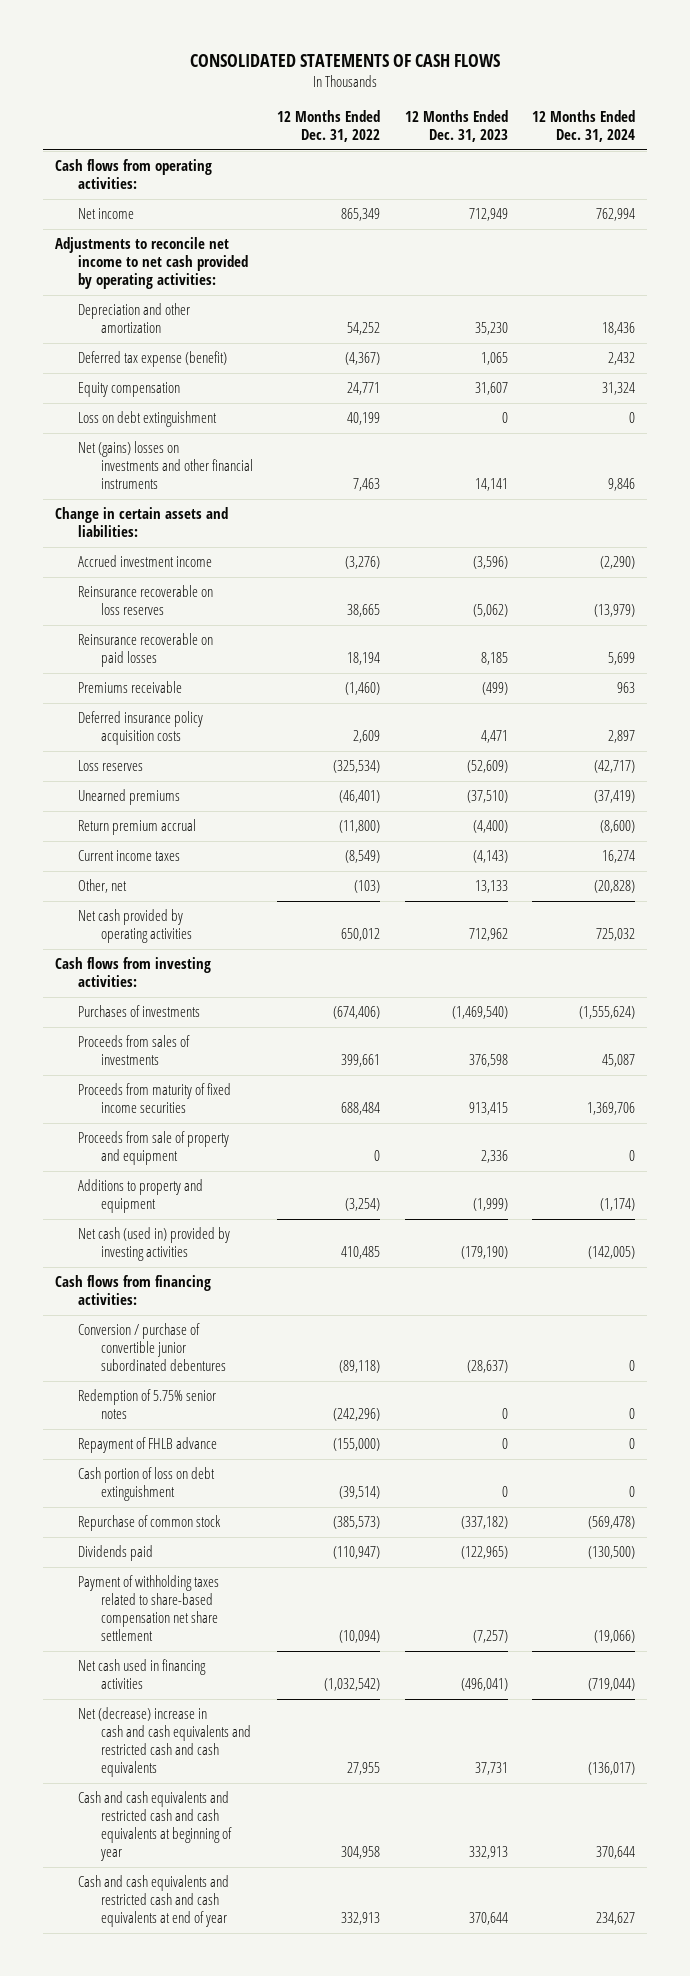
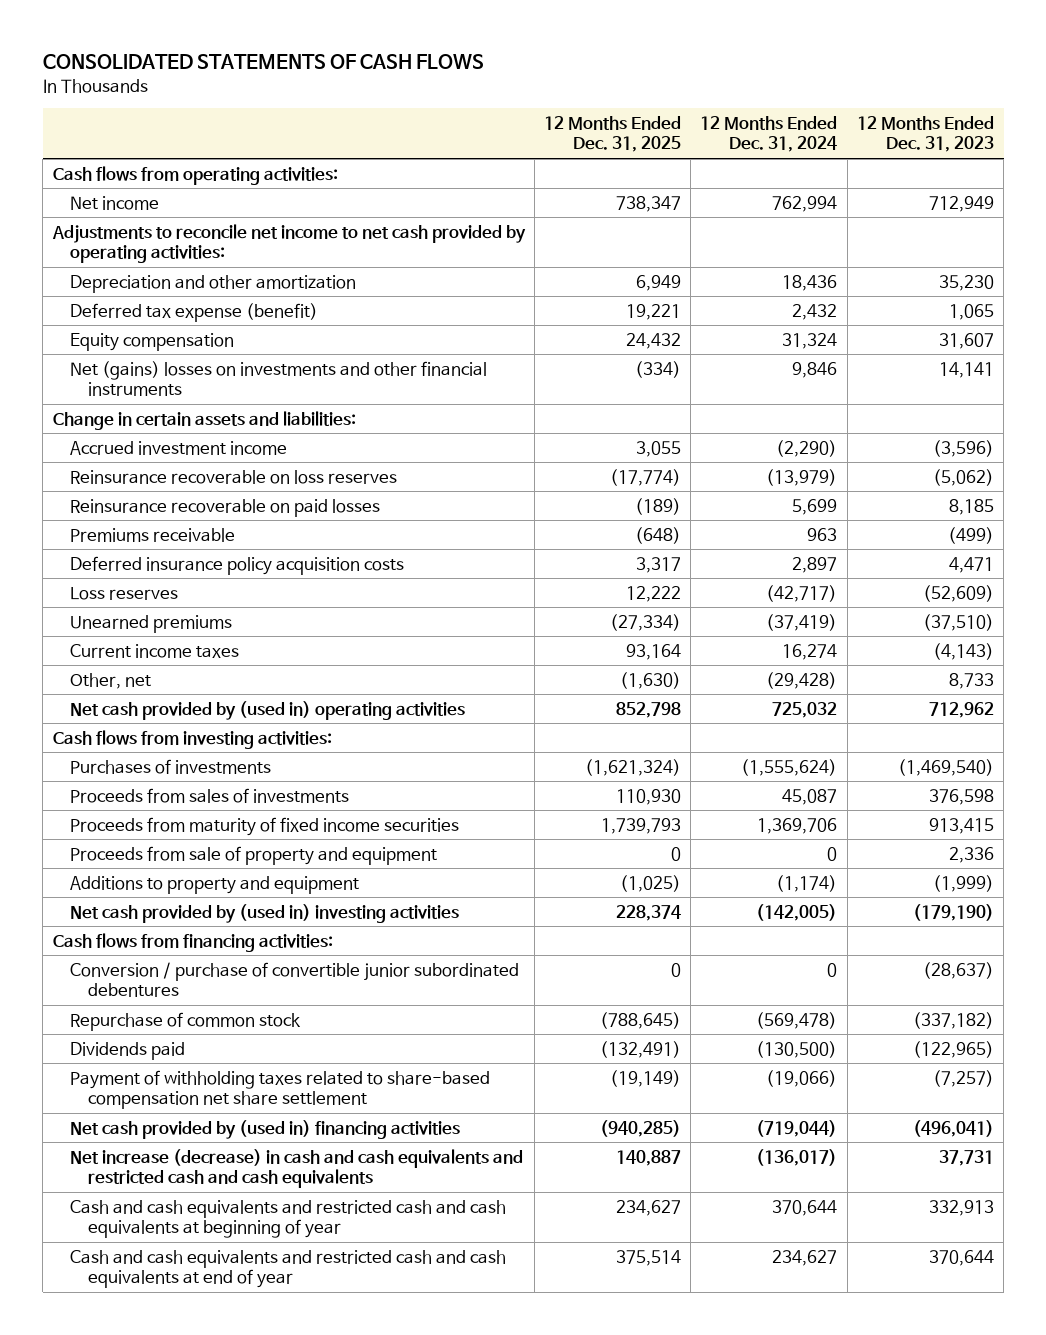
[277,110,381,143] 12 Months Ended Dec. 31, 2022 -> none
none -> [543,116,681,153] 12 Months Ended Dec. 31, 2025
[78,411,218,428] Loss on debt extinguishment -> none
[78,819,197,836] Return premium accrual -> none
[474,880,508,894] 13,133 -> [948,672,994,689] 8,733
[593,880,635,894] (20,828) -> [766,671,838,689] (29,428)
[78,909,192,944] Net cash provided by operating activities -> [70,700,466,720] Net cash provided by (used in) operating activities
[78,1227,231,1262] Net cash (used in) provided by investing activities -> [70,903,460,923] Net cash provided by (used in) investing activities
[78,1389,217,1420] Redemption of 5.75% senior notes -> none
[78,1437,218,1454] Repayment of FHLB advance -> none
[78,1467,216,1502] Cash portion of loss on debt extinguishment -> none
[78,1659,207,1690] Net cash used in financing activities -> [70,1119,461,1139] Net cash provided by (used in) financing activities
[78,1707,251,1778] Net (decrease) increase in cash and cash equivalents and restricted cash and cash equivalents -> [70,1148,524,1188] Net increase (decrease) in cash and cash equivalents and restricted cash and cash equivalents

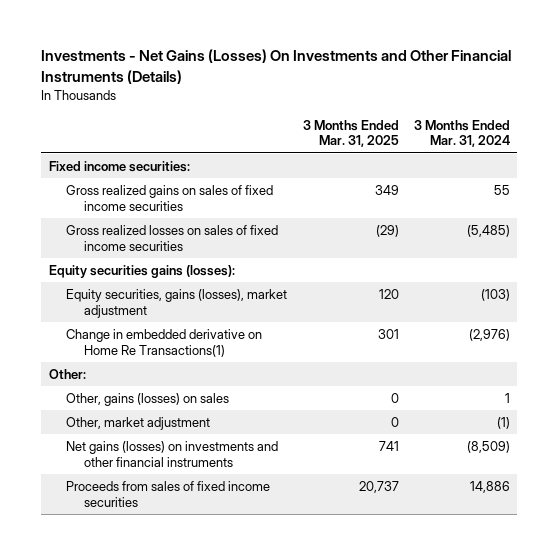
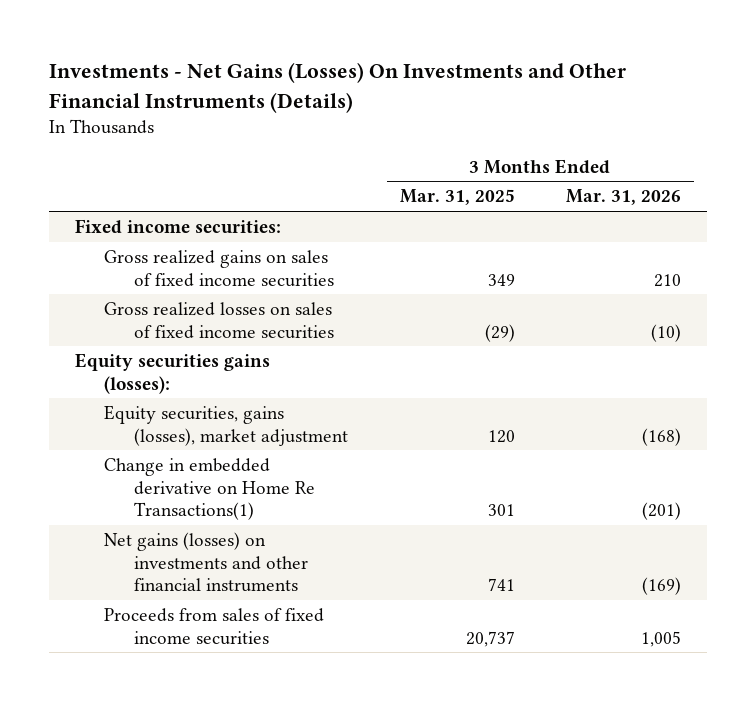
[413,119,510,148] 3 Months Ended Mar. 31, 2024 -> none
none -> [566,189,682,206] Mar. 31, 2026
[48,368,86,379] Other: -> none
[66,392,230,406] Other, gains (losses) on sales -> none
[66,416,211,430] Other, market adjustment -> none

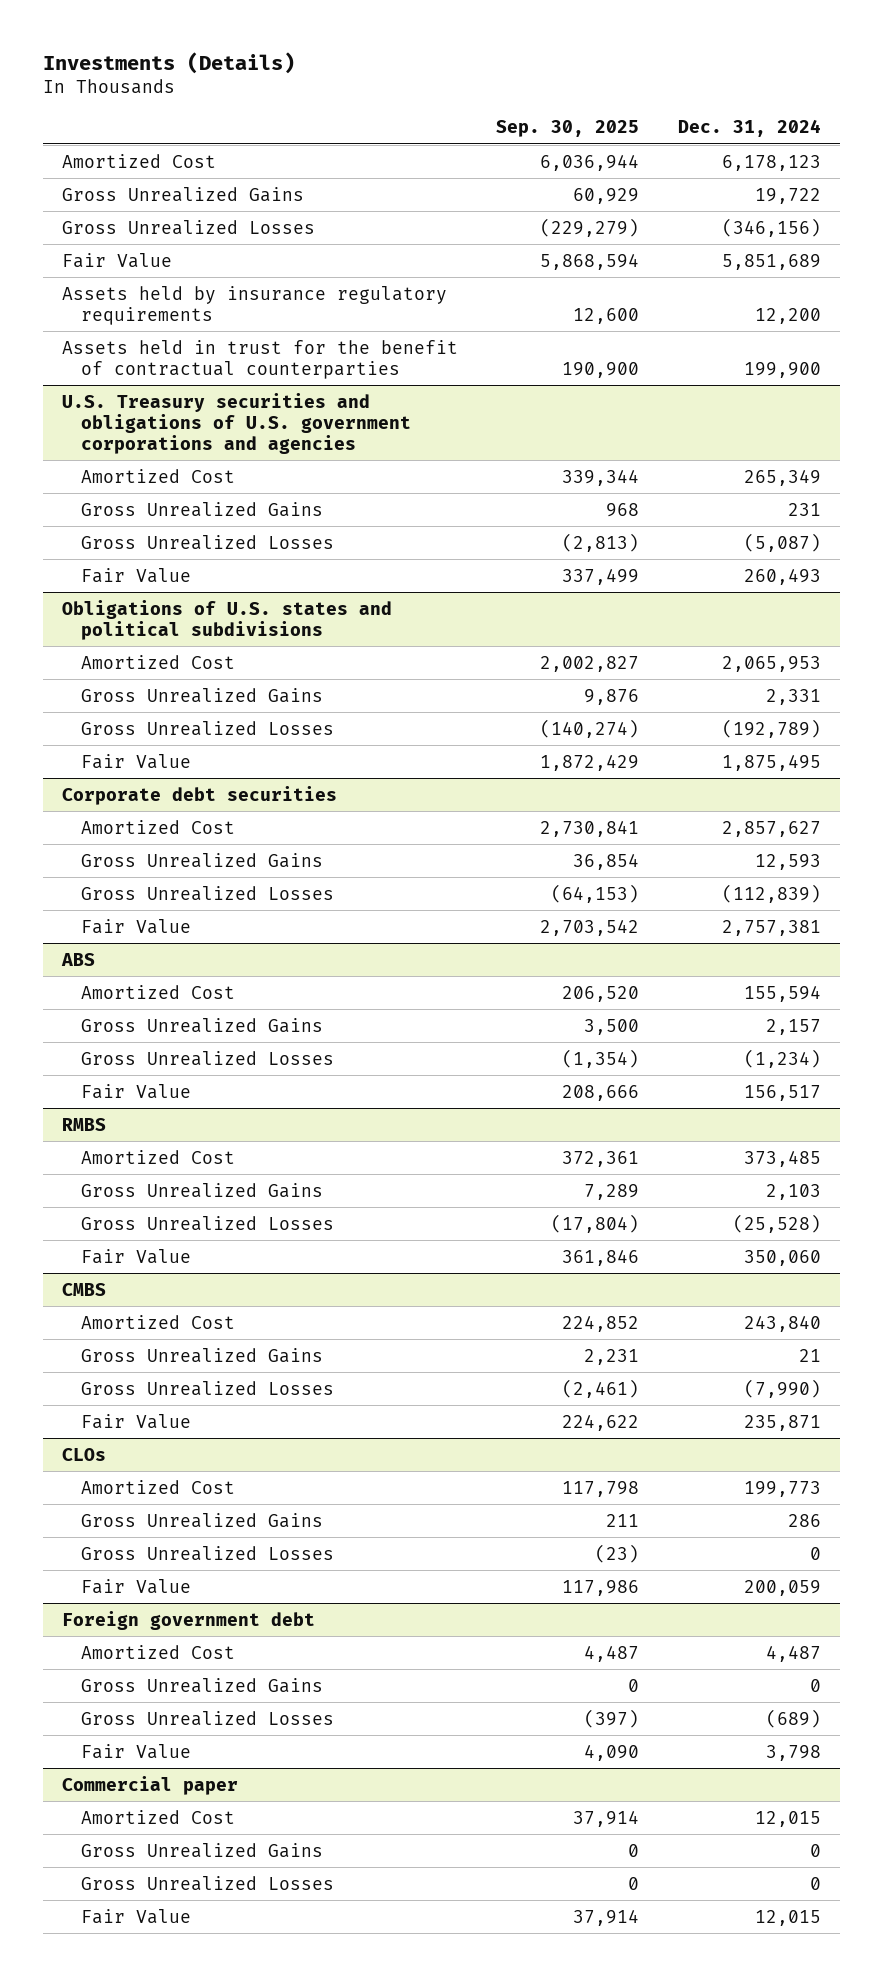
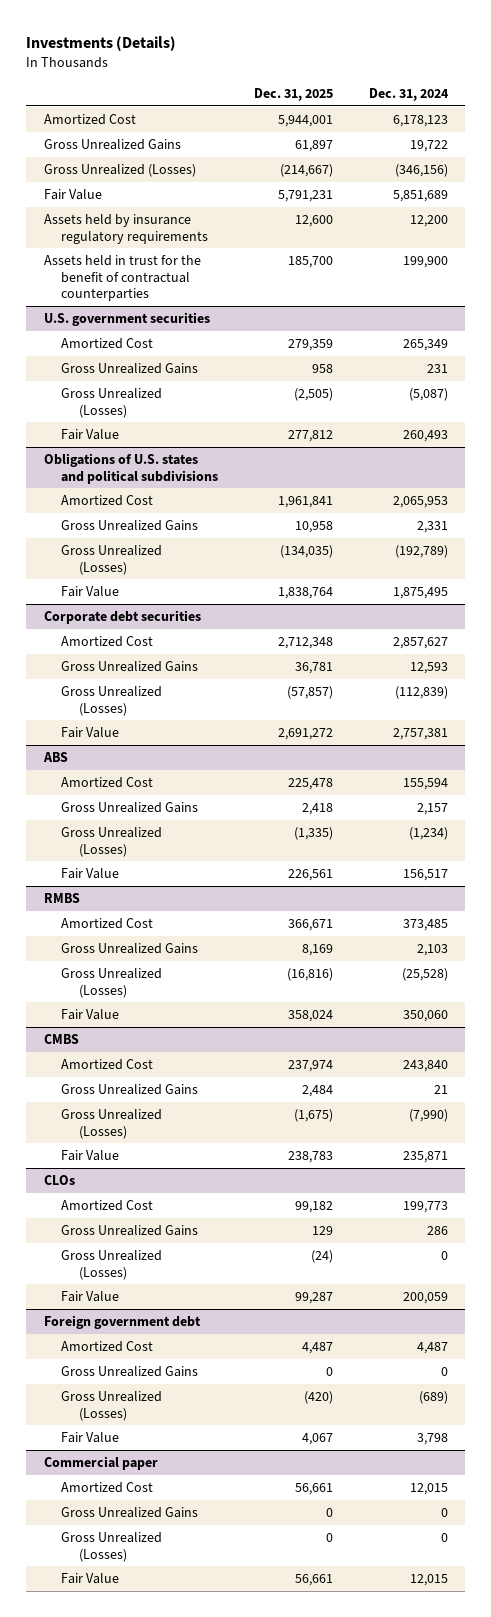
[496,120,640,138] Sep. 30, 2025 -> none
none -> [253,87,333,101] Dec. 31, 2025
[61,219,315,235] Gross Unrealized Losses -> [43,164,196,178] Gross Unrealized (Losses)
[61,392,411,454] U.S. Treasury securities and obligations of U.S. government corporations and agencies -> [43,312,210,327] U.S. government securities
[80,534,334,550] Gross Unrealized Losses -> [61,388,163,418] Gross Unrealized (Losses)
[80,720,334,736] Gross Unrealized Losses -> [61,545,163,575] Gross Unrealized (Losses)
[80,885,334,901] Gross Unrealized Losses -> [61,686,163,716] Gross Unrealized (Losses)
[80,1050,334,1066] Gross Unrealized Losses -> [61,827,163,857] Gross Unrealized (Losses)
[80,1215,334,1231] Gross Unrealized Losses -> [61,968,163,998] Gross Unrealized (Losses)
[80,1380,334,1396] Gross Unrealized Losses -> [61,1109,163,1139] Gross Unrealized (Losses)
[80,1545,334,1561] Gross Unrealized Losses -> [61,1250,163,1280] Gross Unrealized (Losses)
[80,1710,334,1726] Gross Unrealized Losses -> [61,1391,163,1421] Gross Unrealized (Losses)
[80,1875,334,1891] Gross Unrealized Losses -> [61,1532,163,1562] Gross Unrealized (Losses)

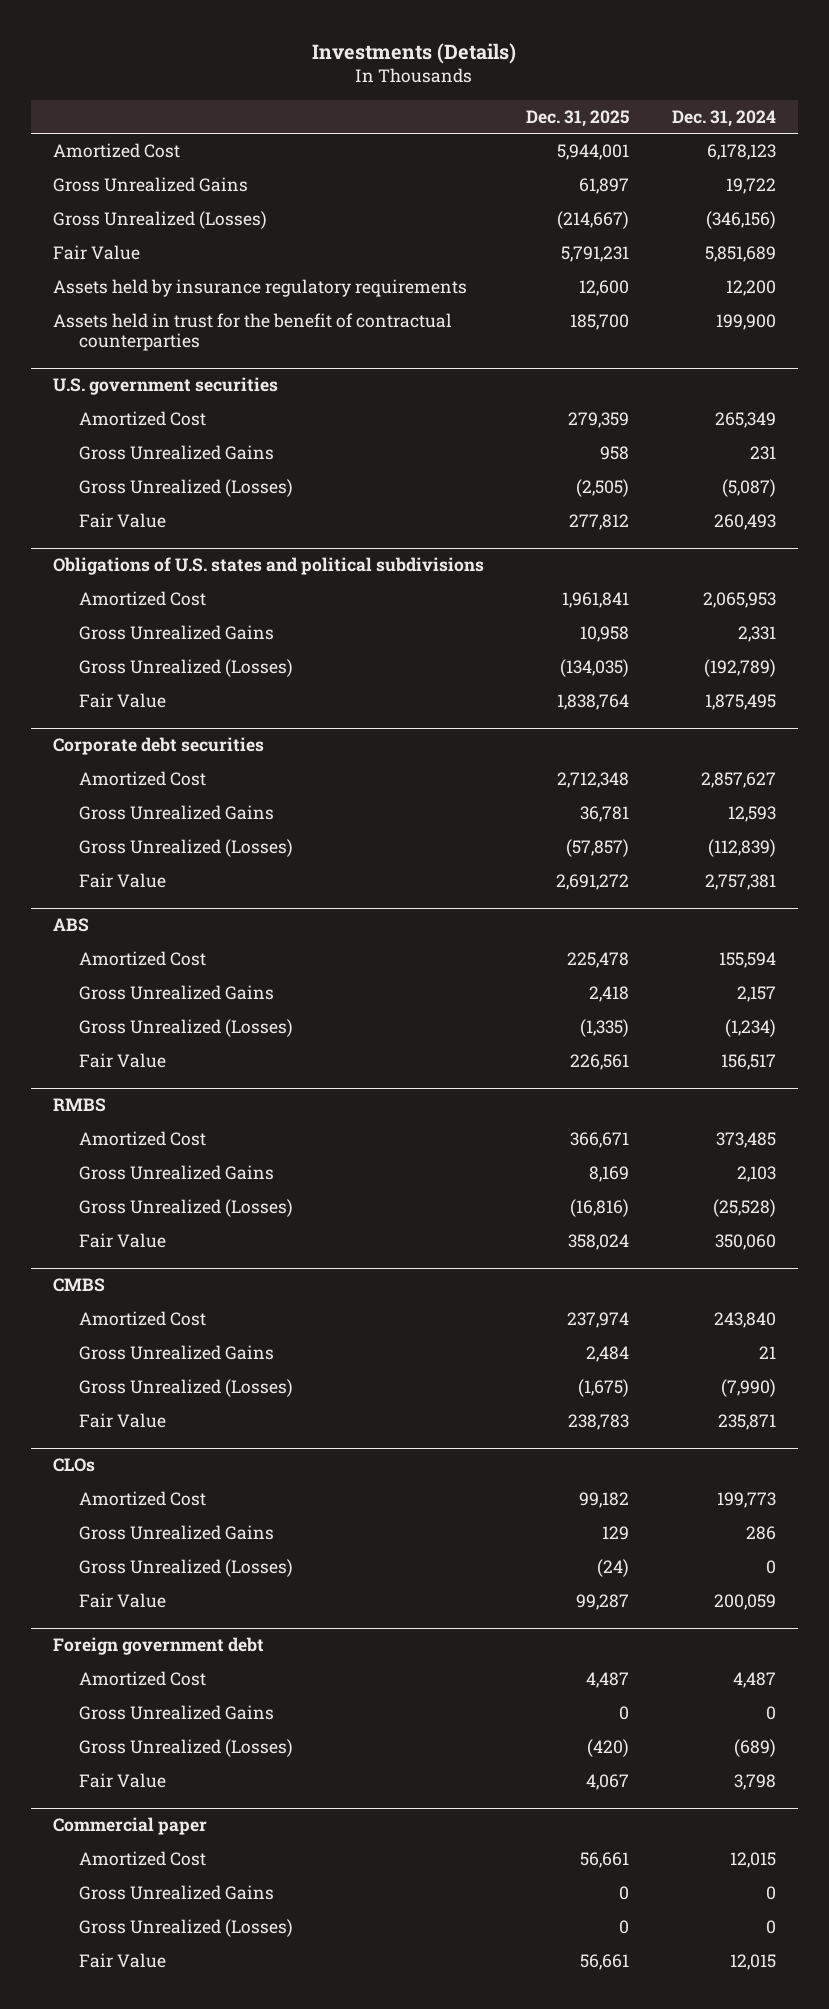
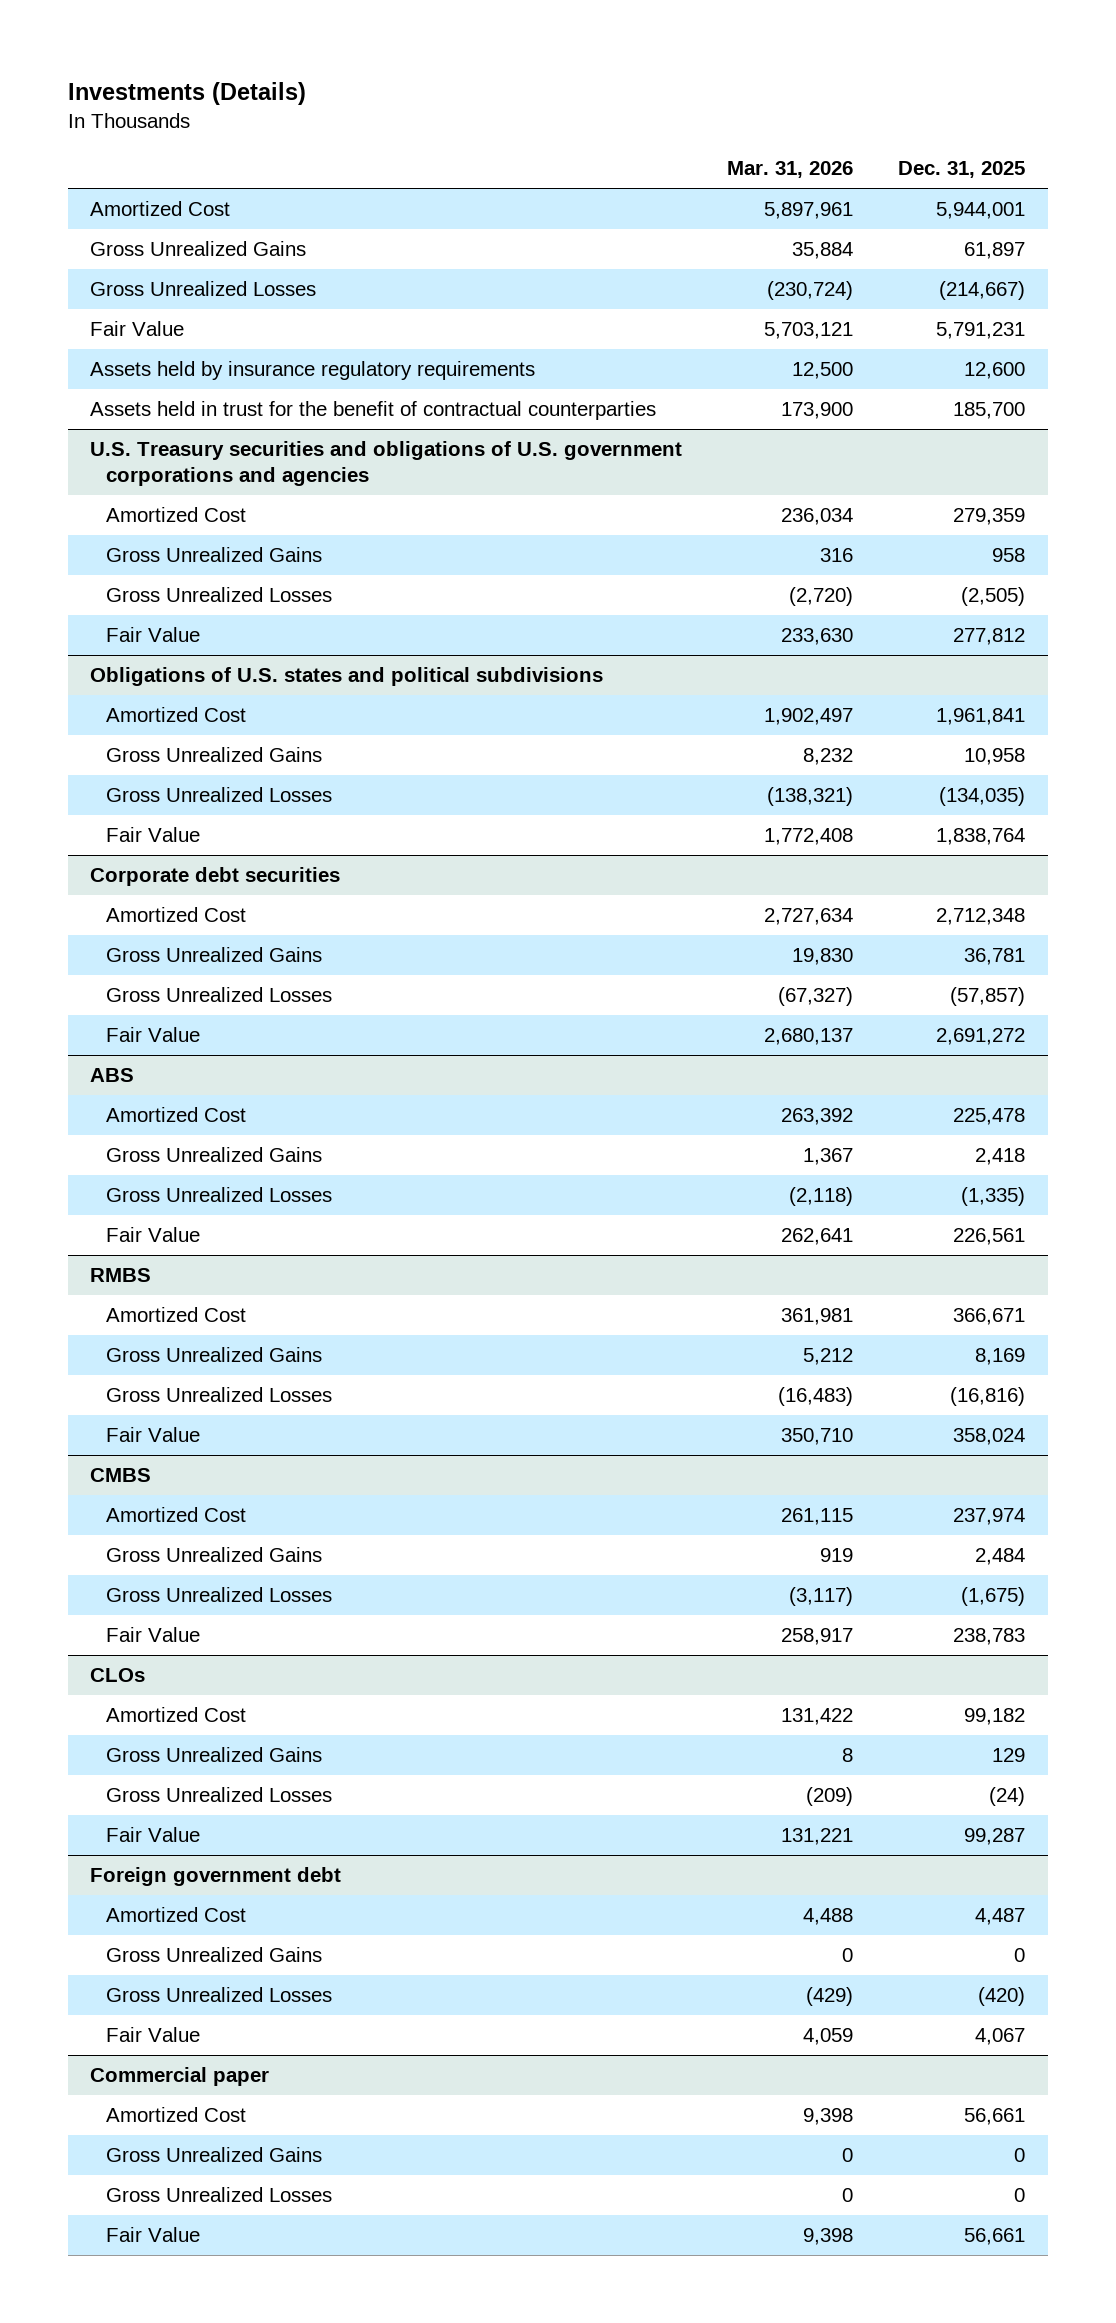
[672,109,777,127] Dec. 31, 2024 -> none
none -> [727,161,854,179] Mar. 31, 2026
[52,211,267,230] Gross Unrealized (Losses) -> [90,280,317,296] Gross Unrealized Losses
[52,377,278,396] U.S. government securities -> [90,440,683,487] U.S. Treasury securities and obligations of U.S. government corporations and agencies
[79,479,294,498] Gross Unrealized (Losses) -> [106,586,333,602] Gross Unrealized Losses
[79,659,294,678] Gross Unrealized (Losses) -> [106,786,333,802] Gross Unrealized Losses
[79,839,294,858] Gross Unrealized (Losses) -> [106,986,333,1002] Gross Unrealized Losses
[79,1019,294,1038] Gross Unrealized (Losses) -> [106,1186,333,1202] Gross Unrealized Losses
[79,1199,294,1218] Gross Unrealized (Losses) -> [106,1386,333,1402] Gross Unrealized Losses
[79,1379,294,1398] Gross Unrealized (Losses) -> [106,1586,333,1602] Gross Unrealized Losses
[79,1559,294,1578] Gross Unrealized (Losses) -> [106,1786,333,1802] Gross Unrealized Losses
[79,1739,294,1758] Gross Unrealized (Losses) -> [106,1986,333,2002] Gross Unrealized Losses
[79,1919,294,1938] Gross Unrealized (Losses) -> [106,2186,333,2202] Gross Unrealized Losses

